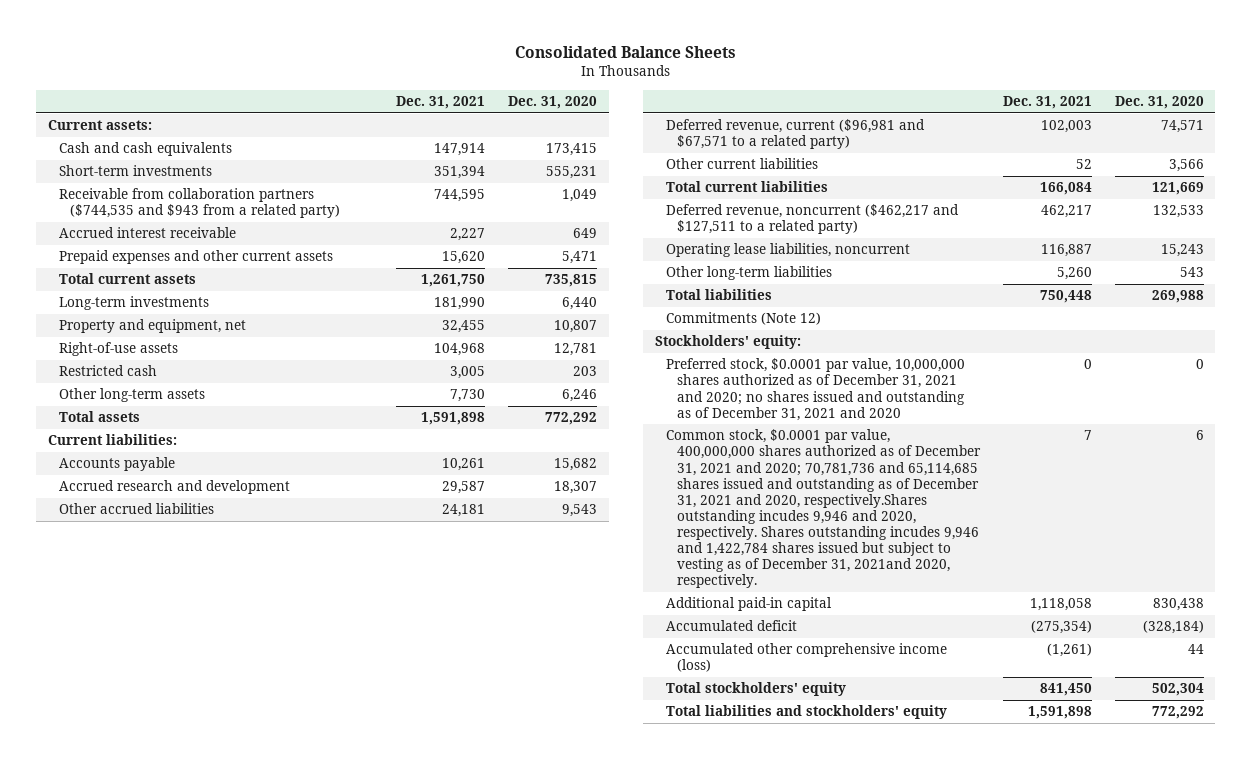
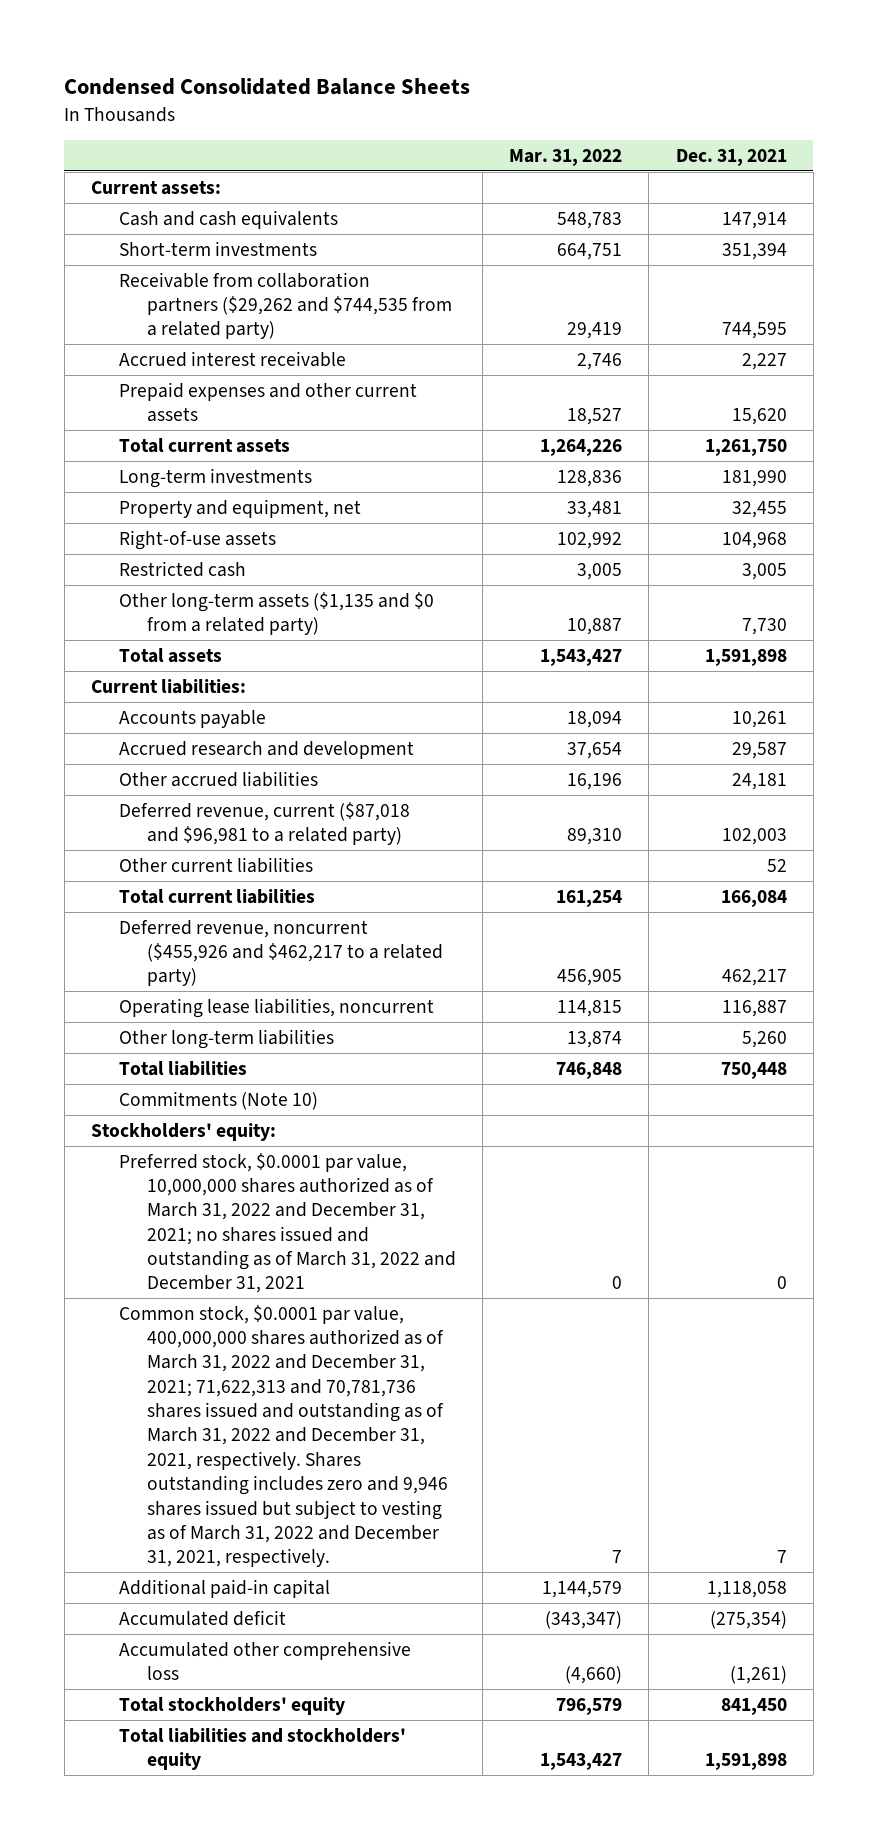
[514,45,736,58] Consolidated Balance Sheets -> [64,78,471,96] Condensed Consolidated Balance Sheets
[508,96,598,110] Dec. 31, 2020 -> none
none -> [509,148,623,166] Mar. 31, 2022
[58,188,340,219] Receivable from collaboration partners ($744,535 and $943 from a related party) -> [118,271,452,340] Receivable from collaboration partners ($29,262 and $744,535 from a related party)
[58,388,205,403] Other long-term assets -> [118,591,434,636] Other long-term assets ($1,135 and $0 from a related party)
[665,119,925,150] Deferred revenue, current ($96,981 and $67,571 to a related party) -> [118,801,410,846] Deferred revenue, current ($87,018 and $96,981 to a related party)
[665,204,959,235] Deferred revenue, noncurrent ($462,217 and $127,511 to a related party) -> [118,919,443,987] Deferred revenue, noncurrent ($455,926 and $462,217 to a related party)
[665,312,821,326] Commitments (Note 12) -> [118,1090,318,1110] Commitments (Note 10)
[665,358,965,421] Preferred stock, $0.0001 par value, 10,000,000 shares authorized as of December 31, 2021 and 2020; no shares issued and outstanding as of December 31, 2021 and 2020 -> [118,1152,456,1294] Preferred stock, $0.0001 par value, 10,000,000 shares authorized as of March 31, 2022 and December 31, 2021; no shares issued and outstanding as of March 31, 2022 and December 31, 2021
[665,429,981,589] Common stock, $0.0001 par value, 400,000,000 shares authorized as of December 31, 2021 and 2020; 70,781,736 and 65,114,685 shares issued and outstanding as of December 31, 2021 and 2020, respectively.Shares outstanding incudes 9,946 and 2020, respectively. Shares outstanding incudes 9,946 and 1,422,784 shares issued but subject to vesting as of December 31, 2021and 2020, respectively. -> [118,1304,448,1568] Common stock, $0.0001 par value, 400,000,000 shares authorized as of March 31, 2022 and December 31, 2021; 71,622,313 and 70,781,736 shares issued and outstanding as of March 31, 2022 and December 31, 2021, respectively. Shares outstanding includes zero and 9,946 shares issued but subject to vesting as of March 31, 2022 and December 31, 2021, respectively.
[665,643,947,673] Accumulated other comprehensive income (loss) -> [118,1640,411,1681] Accumulated other comprehensive loss

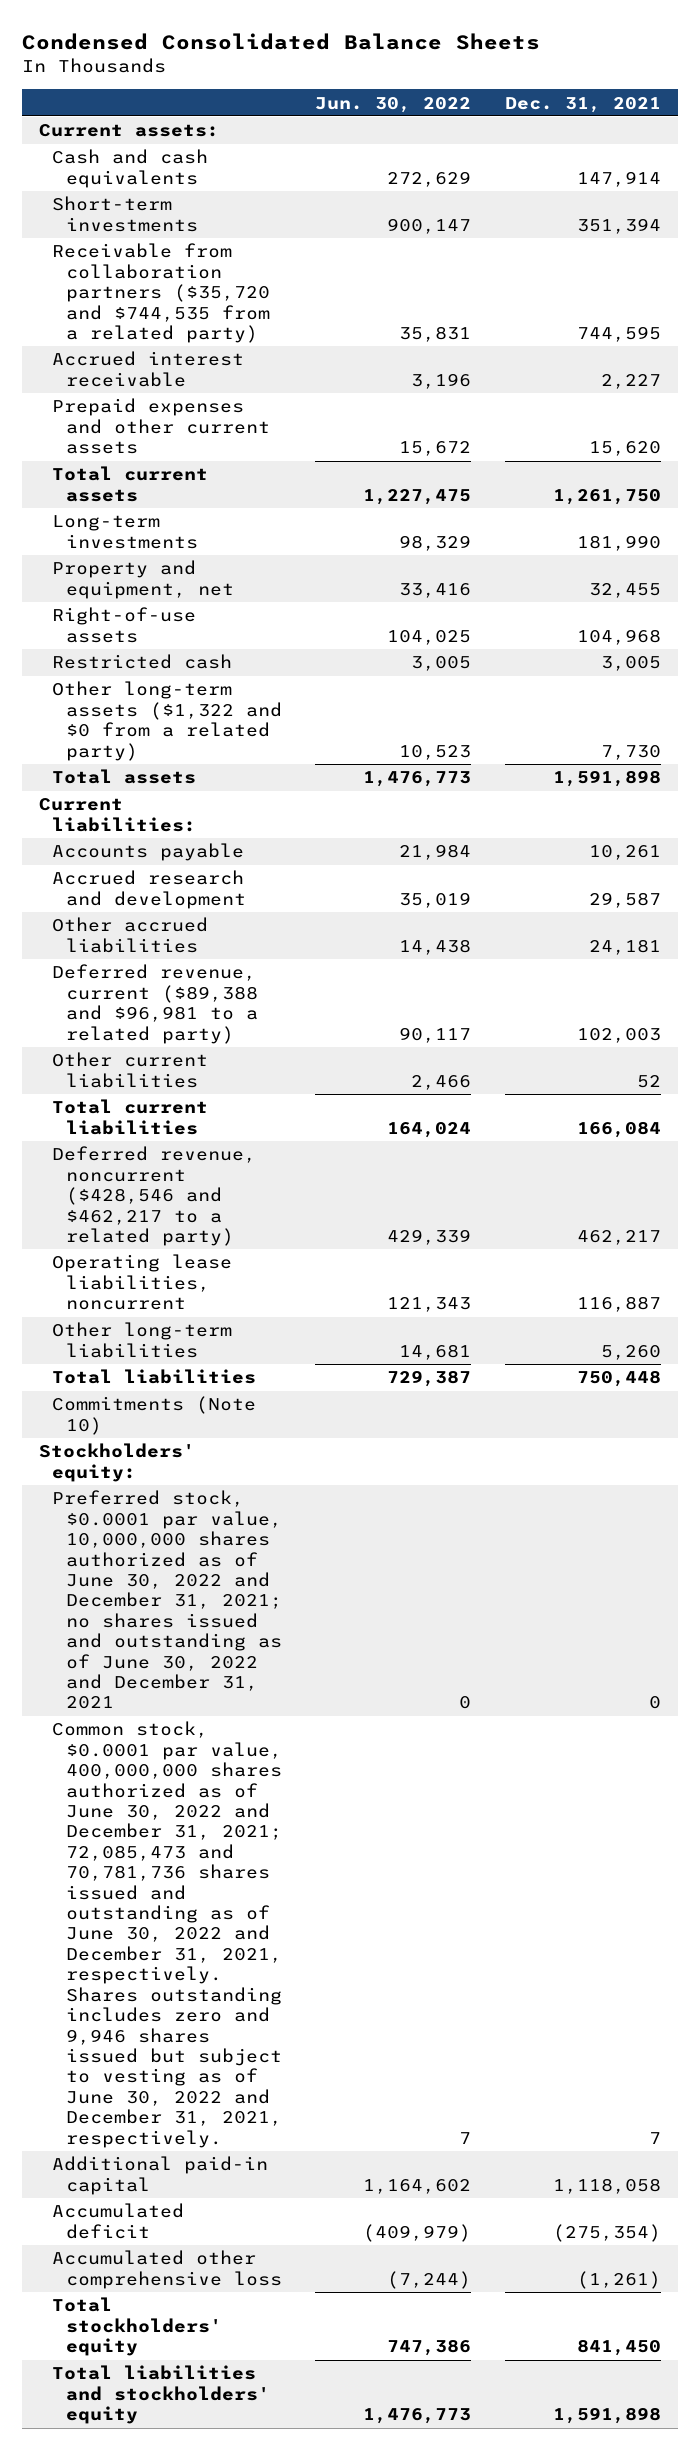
[509,148,623,166] Mar. 31, 2022 -> none
none -> [315,96,472,113] Jun. 30, 2022
[118,271,452,340] Receivable from collaboration partners ($29,262 and $744,535 from a related party) -> [52,243,270,344] Receivable from collaboration partners ($35,720 and $744,535 from a related party)
[118,591,434,636] Other long-term assets ($1,135 and $0 from a related party) -> [52,681,282,761] Other long-term assets ($1,322 and $0 from a related party)
[118,801,410,846] Deferred revenue, current ($87,018 and $96,981 to a related party) -> [52,964,258,1044] Deferred revenue, current ($89,388 and $96,981 to a related party)
[118,919,443,987] Deferred revenue, noncurrent ($455,926 and $462,217 to a related party) -> [52,1146,257,1247] Deferred revenue, noncurrent ($428,546 and $462,217 to a related party)
[118,1152,456,1294] Preferred stock, $0.0001 par value, 10,000,000 shares authorized as of March 31, 2022 and December 31, 2021; no shares issued and outstanding as of March 31, 2022 and December 31, 2021 -> [52,1490,282,1710] Preferred stock, $0.0001 par value, 10,000,000 shares authorized as of June 30, 2022 and December 31, 2021; no shares issued and outstanding as of June 30, 2022 and December 31, 2021
[118,1304,448,1568] Common stock, $0.0001 par value, 400,000,000 shares authorized as of March 31, 2022 and December 31, 2021; 71,622,313 and 70,781,736 shares issued and outstanding as of March 31, 2022 and December 31, 2021, respectively. Shares outstanding includes zero and 9,946 shares issued but subject to vesting as of March 31, 2022 and December 31, 2021, respectively. -> [52,1721,282,2148] Common stock, $0.0001 par value, 400,000,000 shares authorized as of June 30, 2022 and December 31, 2021; 72,085,473 and 70,781,736 shares issued and outstanding as of June 30, 2022 and December 31, 2021, respectively. Shares outstanding includes zero and 9,946 shares issued but subject to vesting as of June 30, 2022 and December 31, 2021, respectively.

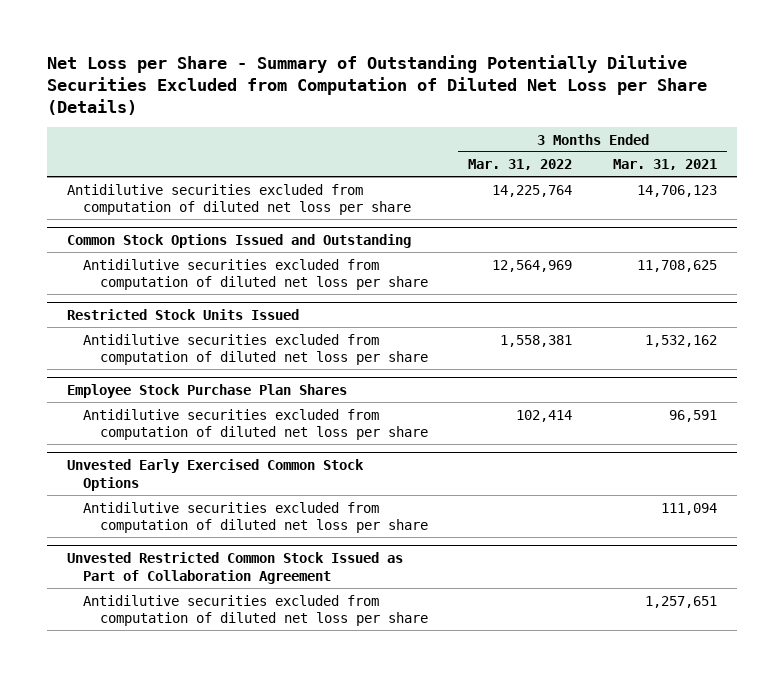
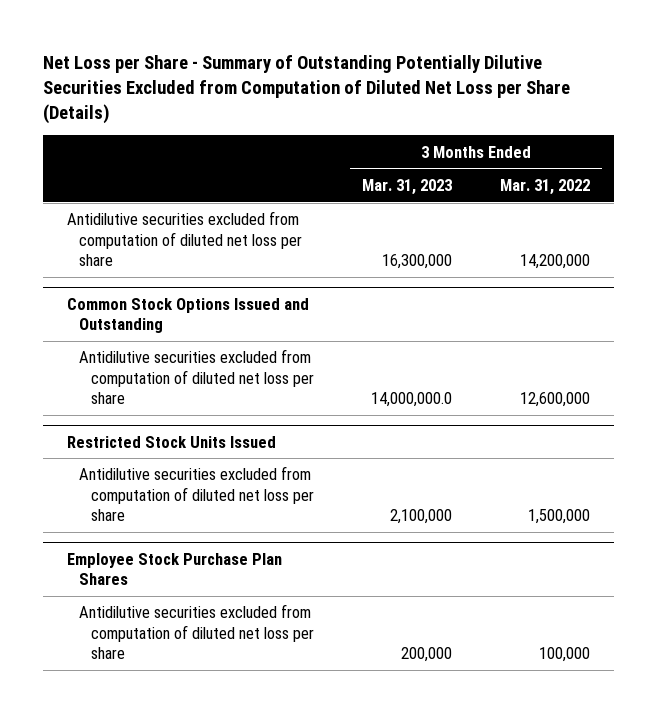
[612,159,717,171] Mar. 31, 2021 -> none
none -> [361,179,452,196] Mar. 31, 2023
[492,184,573,197] 14,225,764 -> [520,253,591,269] 14,200,000
[492,259,573,272] 12,564,969 -> [520,391,591,407] 12,600,000
[500,334,573,347] 1,558,381 -> [528,508,591,524] 1,500,000
[66,459,364,492] Unvested Early Exercised Common Stock Options -> none
[83,501,428,534] Antidilutive securities excluded from computation of diluted net loss per share -> none
[66,552,403,585] Unvested Restricted Common Stock Issued as Part of Collaboration Agreement -> none
[83,594,428,627] Antidilutive securities excluded from computation of diluted net loss per share -> none
[516,409,573,422] 102,414 -> [539,646,591,662] 100,000

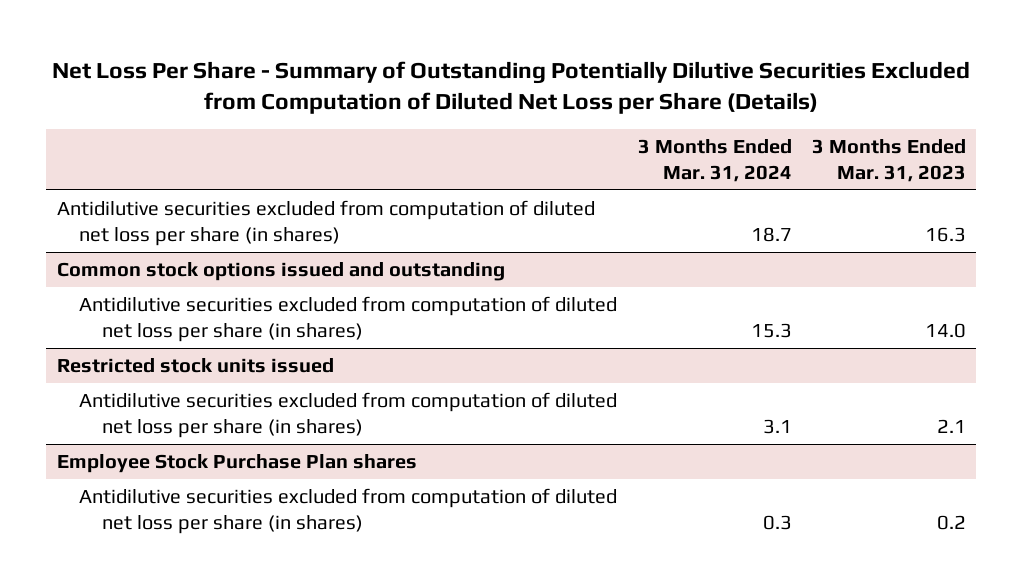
[43,54,571,125] Net Loss per Share - Summary of Outstanding Potentially Dilutive Securities Excluded from Computation of Diluted Net Loss per Share (Details) -> [52,60,971,114] Net Loss Per Share - Summary of Outstanding Potentially Dilutive Securities Excluded from Computation of Diluted Net Loss per Share (Details)
[500,179,591,196] Mar. 31, 2022 -> none
none -> [637,138,792,182] 3 Months Ended Mar. 31, 2024
[67,211,303,266] Antidilutive securities excluded from computation of diluted net loss per share -> [56,200,595,247] Antidilutive securities excluded from computation of diluted net loss per share (in shares)
[381,253,452,269] 16,300,000 -> [925,227,967,243] 16.3
[67,297,310,333] Common Stock Options Issued and Outstanding -> [56,262,505,282] Common stock options issued and outstanding
[79,349,314,404] Antidilutive securities excluded from computation of diluted net loss per share -> [79,296,618,343] Antidilutive securities excluded from computation of diluted net loss per share (in shares)
[370,391,452,407] 14,000,000.0 -> [925,323,967,339] 14.0
[67,435,277,448] Restricted Stock Units Issued -> [56,358,334,374] Restricted stock units issued
[79,466,314,521] Antidilutive securities excluded from computation of diluted net loss per share -> [79,392,618,439] Antidilutive securities excluded from computation of diluted net loss per share (in shares)
[389,508,452,524] 2,100,000 -> [937,419,967,434] 2.1
[67,552,283,585] Employee Stock Purchase Plan Shares -> [56,454,417,474] Employee Stock Purchase Plan shares
[79,604,314,659] Antidilutive securities excluded from computation of diluted net loss per share -> [79,488,618,535] Antidilutive securities excluded from computation of diluted net loss per share (in shares)
[400,646,452,662] 200,000 -> [937,515,967,531] 0.2

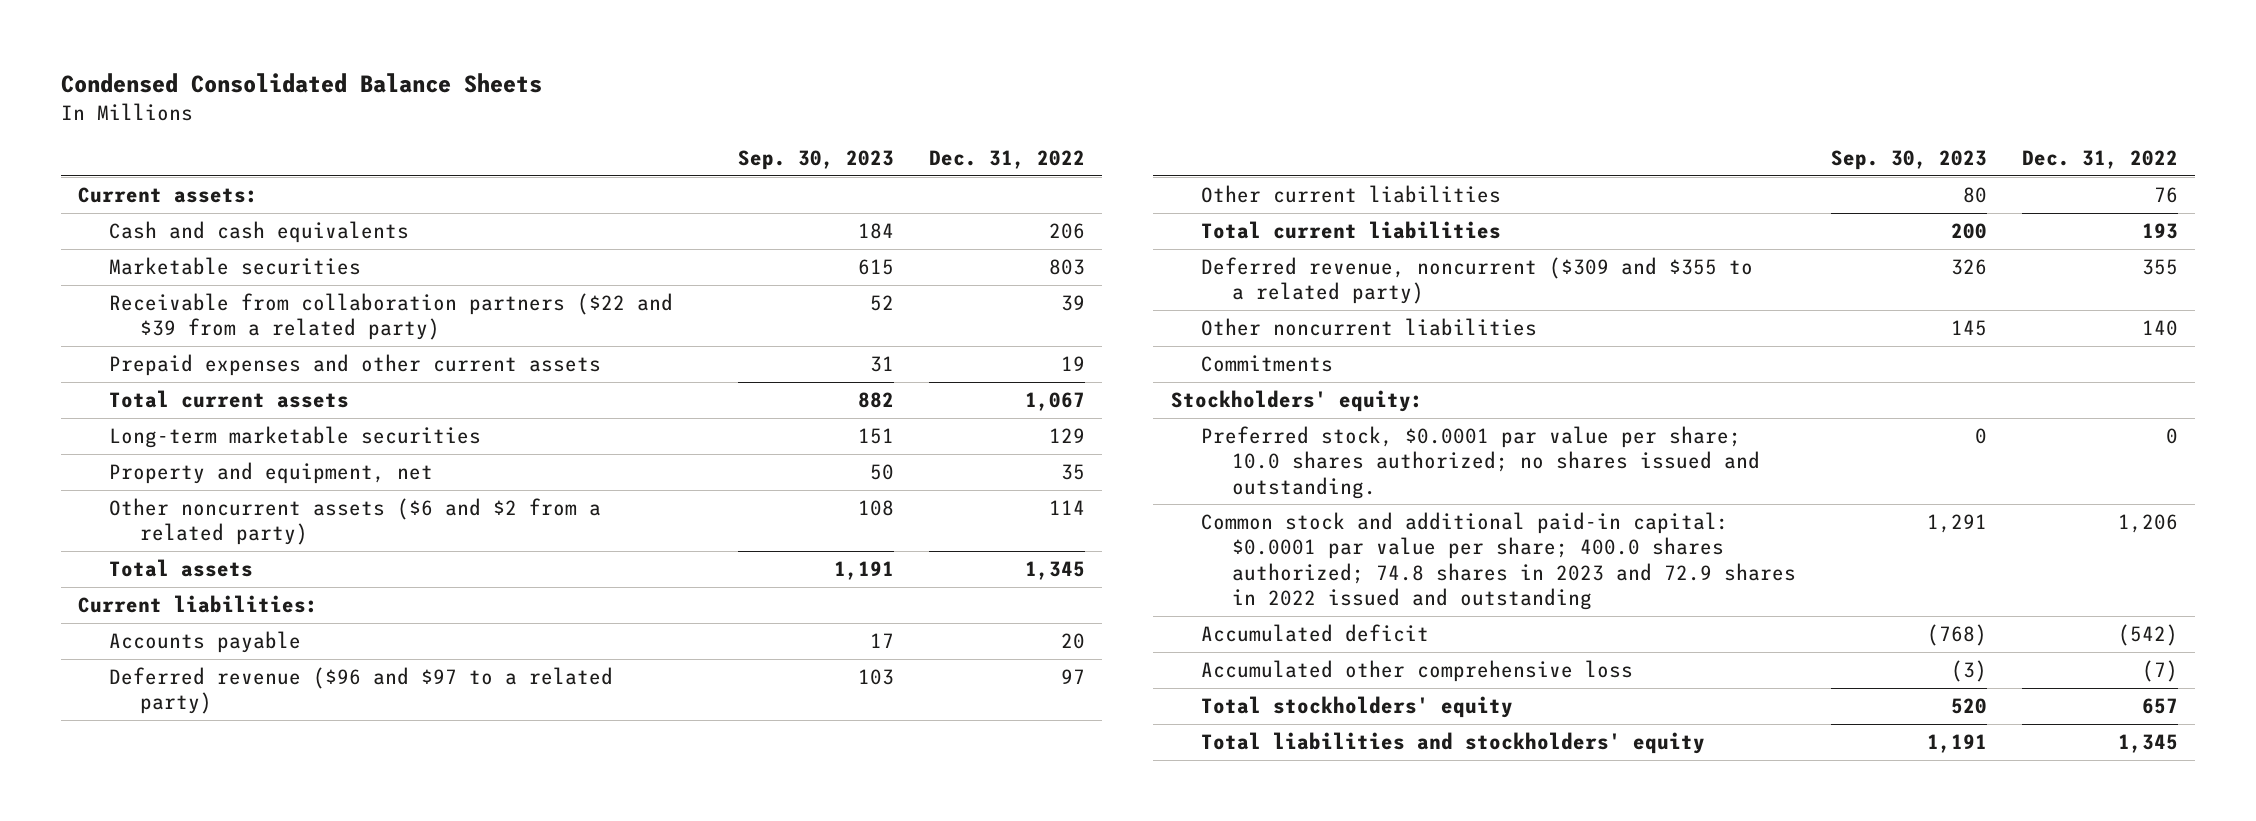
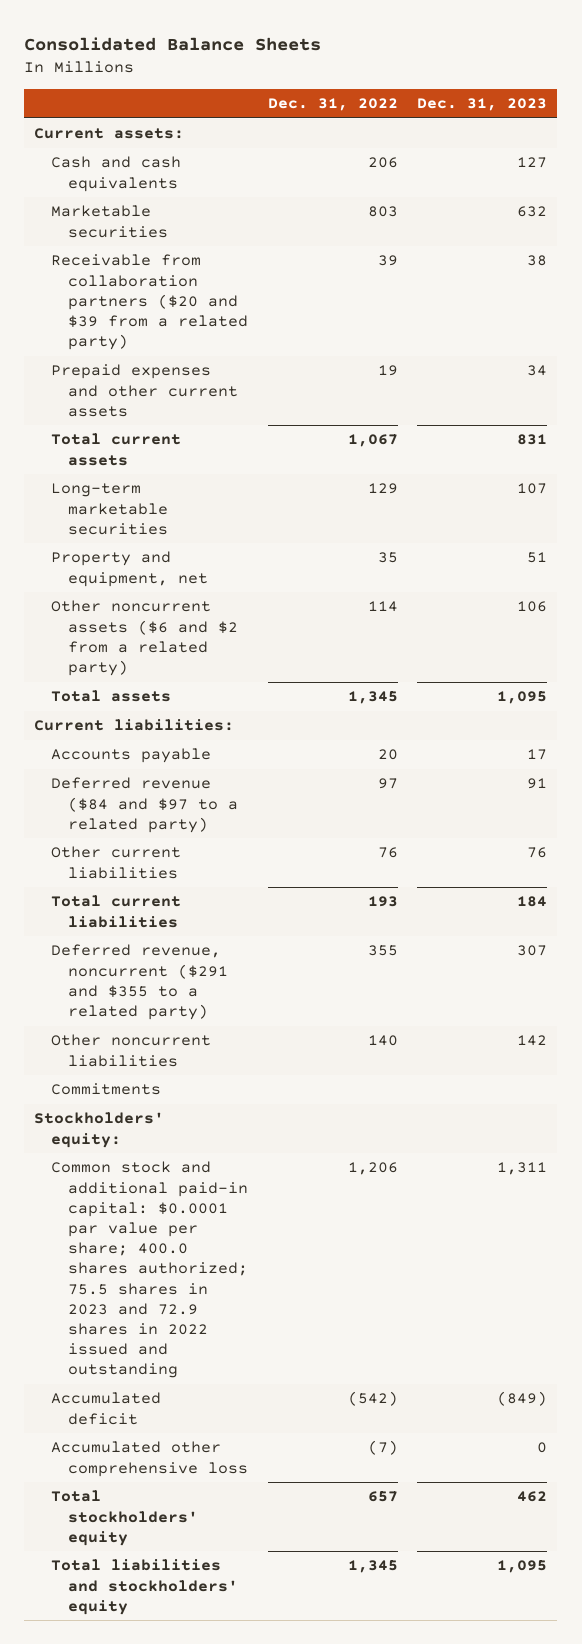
[60,73,542,94] Condensed Consolidated Balance Sheets -> [24,37,322,52] Consolidated Balance Sheets
[738,150,895,171] Sep. 30, 2023 -> none
none -> [417,98,548,112] Dec. 31, 2023
[108,292,673,341] Receivable from collaboration partners ($22 and $39 from a related party) -> [50,254,248,351] Receivable from collaboration partners ($20 and $39 from a related party)
[108,666,613,715] Deferred revenue ($96 and $97 to a related party) -> [50,777,238,833] Deferred revenue ($84 and $97 to a related party)
[1201,256,1754,305] Deferred revenue, noncurrent ($309 and $355 to a related party) -> [50,944,228,1020] Deferred revenue, noncurrent ($291 and $355 to a related party)
[1201,425,1761,499] Preferred stock, $0.0001 par value per share; 10.0 shares authorized; no shares issued and outstanding. -> none
[1201,511,1797,611] Common stock and additional paid-in capital: $0.0001 par value per share; 400.0 shares authorized; 74.8 shares in 2023 and 72.9 shares in 2022 issued and outstanding -> [50,1161,248,1379] Common stock and additional paid-in capital: $0.0001 par value per share; 400.0 shares authorized; 75.5 shares in 2023 and 72.9 shares in 2022 issued and outstanding

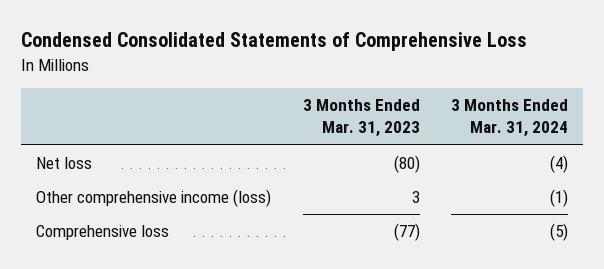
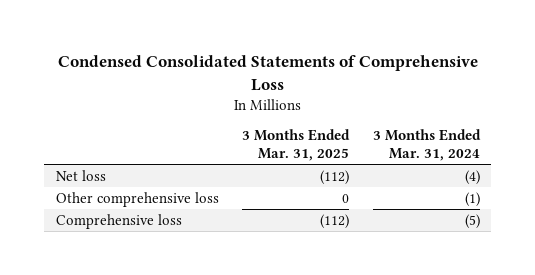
[302,99,420,138] 3 Months Ended Mar. 31, 2023 -> none
none -> [242,129,351,162] 3 Months Ended Mar. 31, 2025
[36,189,272,208] Other comprehensive income (loss) -> [55,191,219,207] Other comprehensive loss

